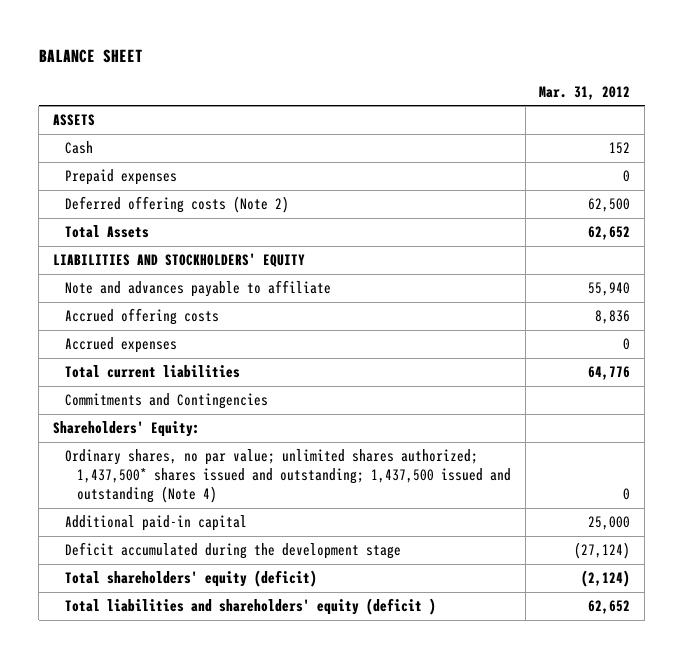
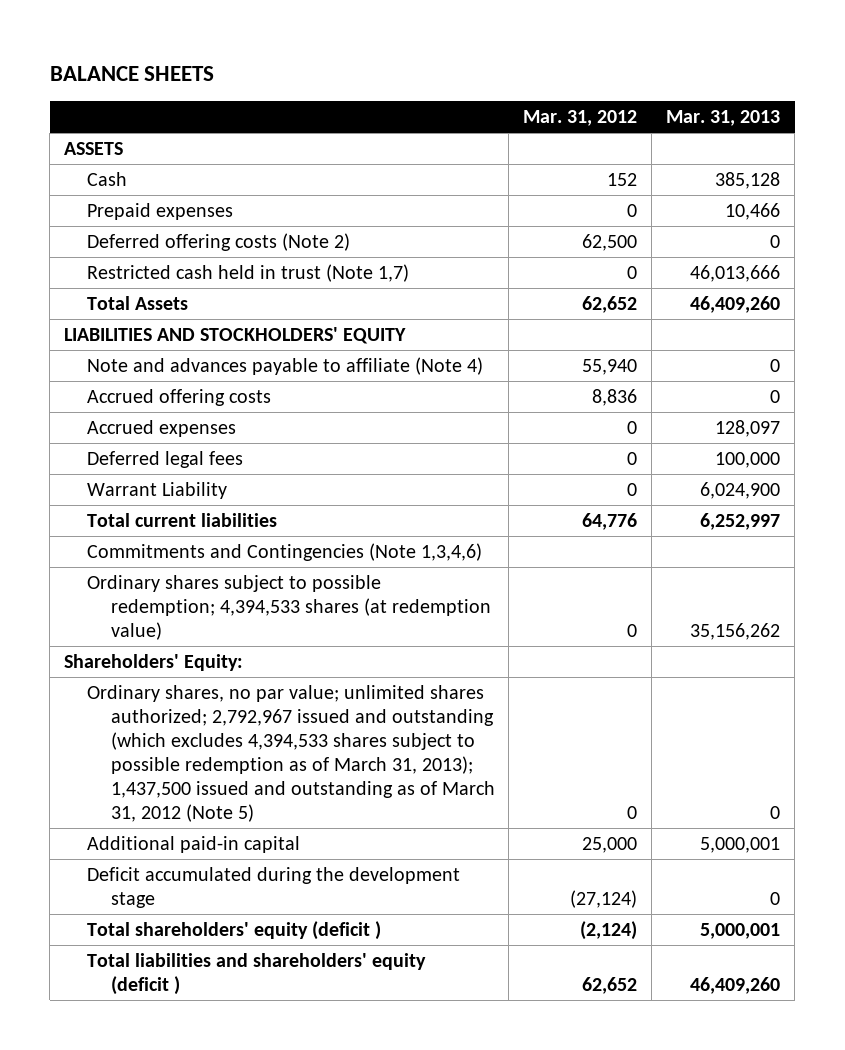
[38,49,143,64] BALANCE SHEET -> [49,66,214,82] BALANCE SHEETS
none -> [666,110,781,127] Mar. 31, 2013
none -> [87,264,410,283] Restricted cash held in trust (Note 1,7)
[65,280,332,298] Note and advances payable to affiliate -> [87,357,484,376] Note and advances payable to affiliate (Note 4)
none -> [87,451,244,469] Deferred legal fees
none -> [87,482,228,500] Warrant Liability
[65,393,269,410] Commitments and Contingencies -> [87,543,483,562] Commitments and Contingencies (Note 1,3,4,6)
none -> [87,575,491,640] Ordinary shares subject to possible redemption; 4,394,533 shares (at redemption value)
[65,449,512,504] Ordinary shares, no par value; unlimited shares authorized; 1,437,500* shares issued and outstanding; 1,437,500 issued and outstanding (Note 4) -> [87,685,495,822] Ordinary shares, no par value; unlimited shares authorized; 2,792,967 issued and outstanding (which excludes 4,394,533 shares subject to possible redemption as of March 31, 2013); 1,437,500 issued and outstanding as of March 31, 2012 (Note 5)
[65,570,318,588] Total shareholders' equity (deficit) -> [87,921,382,941] Total shareholders' equity (deficit )

